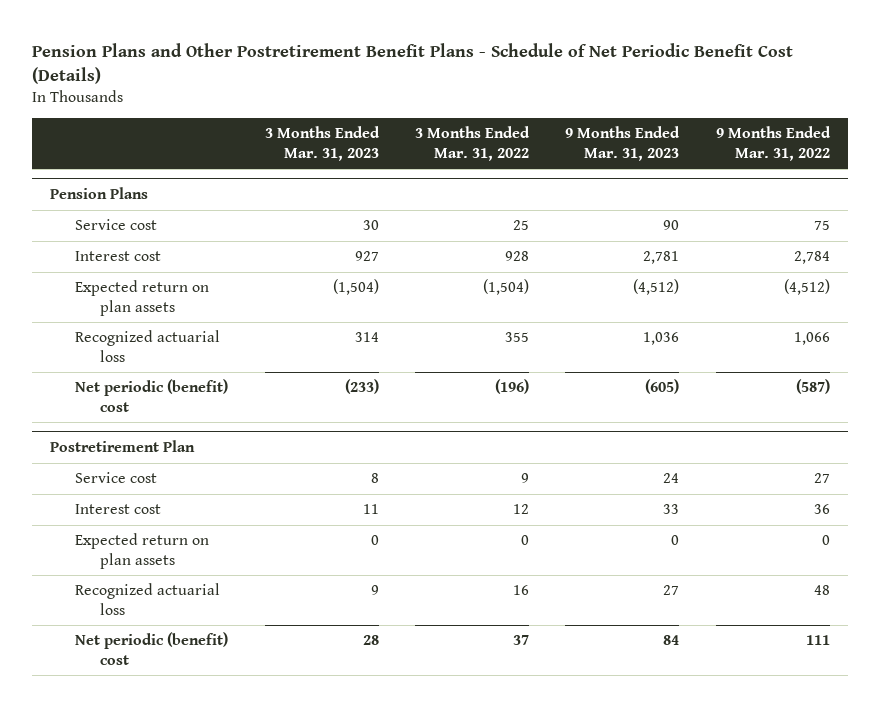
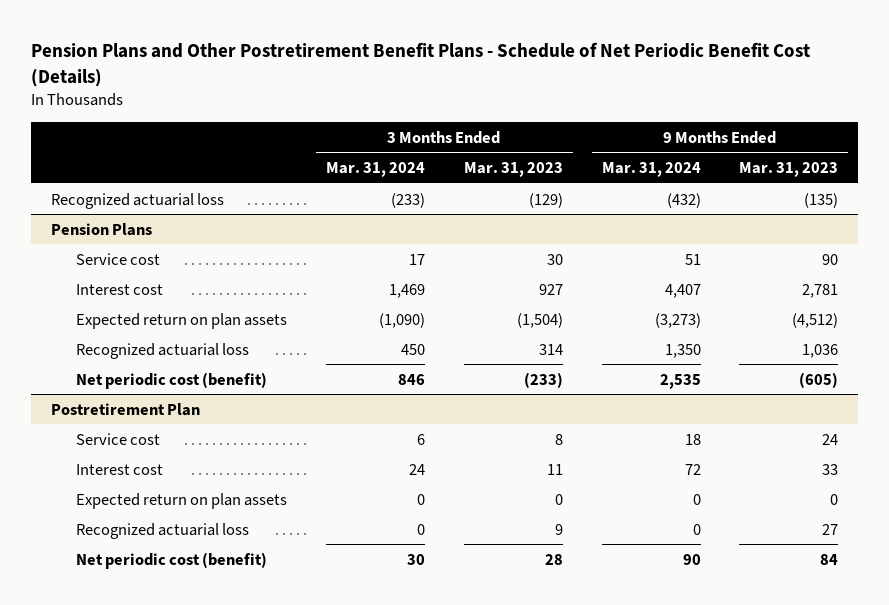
[415,126,531,161] 3 Months Ended Mar. 31, 2022 -> none
[715,126,831,161] 9 Months Ended Mar. 31, 2022 -> none
none -> [326,162,426,178] Mar. 31, 2024
none -> [601,162,701,178] Mar. 31, 2024
none -> [50,192,224,209] Recognized actuarial loss
[75,379,229,412] Net periodic (benefit) cost -> [76,371,268,389] Net periodic cost (benefit)
[75,632,229,665] Net periodic (benefit) cost -> [76,551,268,569] Net periodic cost (benefit)

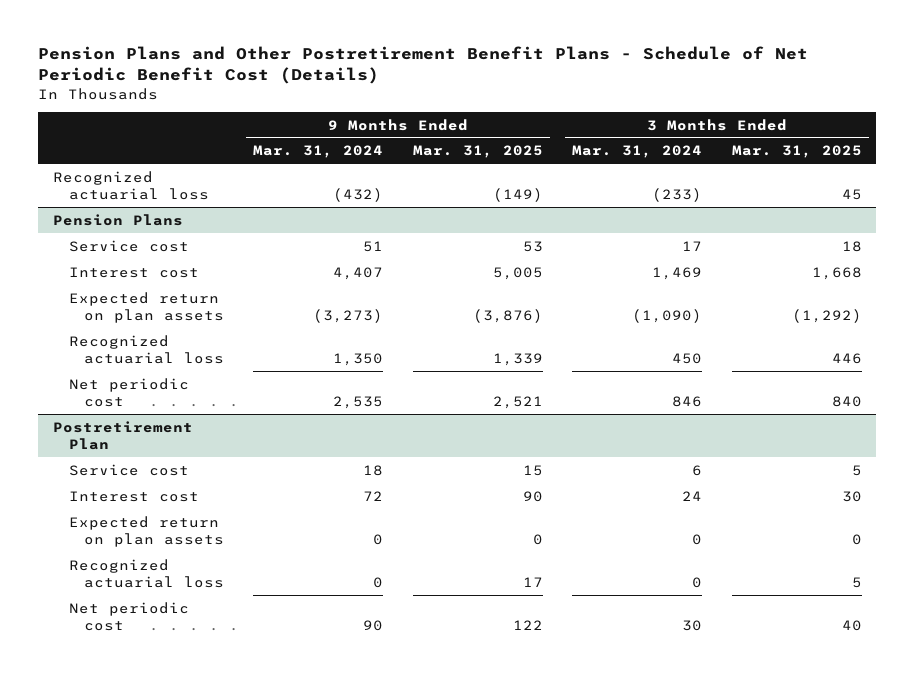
[463,162,563,178] Mar. 31, 2023 -> none
[739,162,839,178] Mar. 31, 2023 -> none
none -> [412,145,543,159] Mar. 31, 2025
none -> [731,145,862,159] Mar. 31, 2025
[76,371,268,389] Net periodic cost (benefit) -> [68,377,189,407] Net periodic cost
[76,551,268,569] Net periodic cost (benefit) -> [68,601,189,631] Net periodic cost

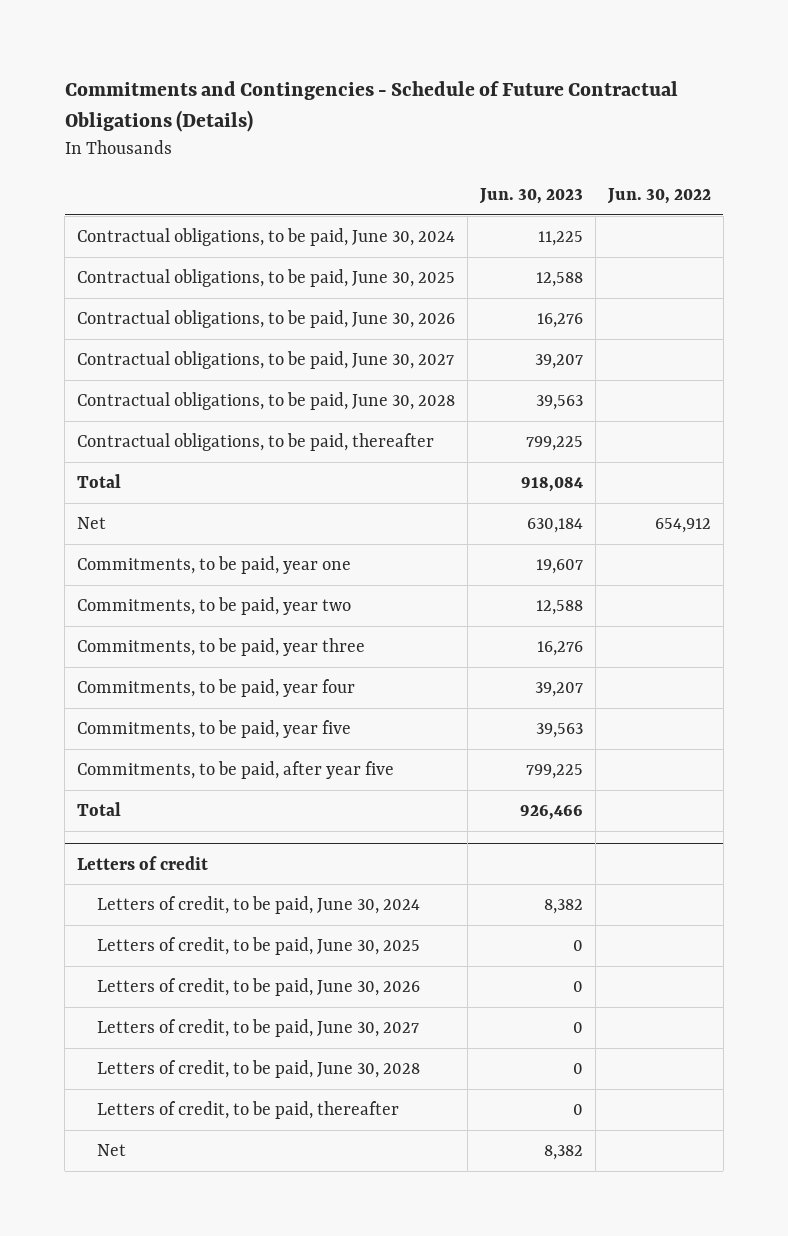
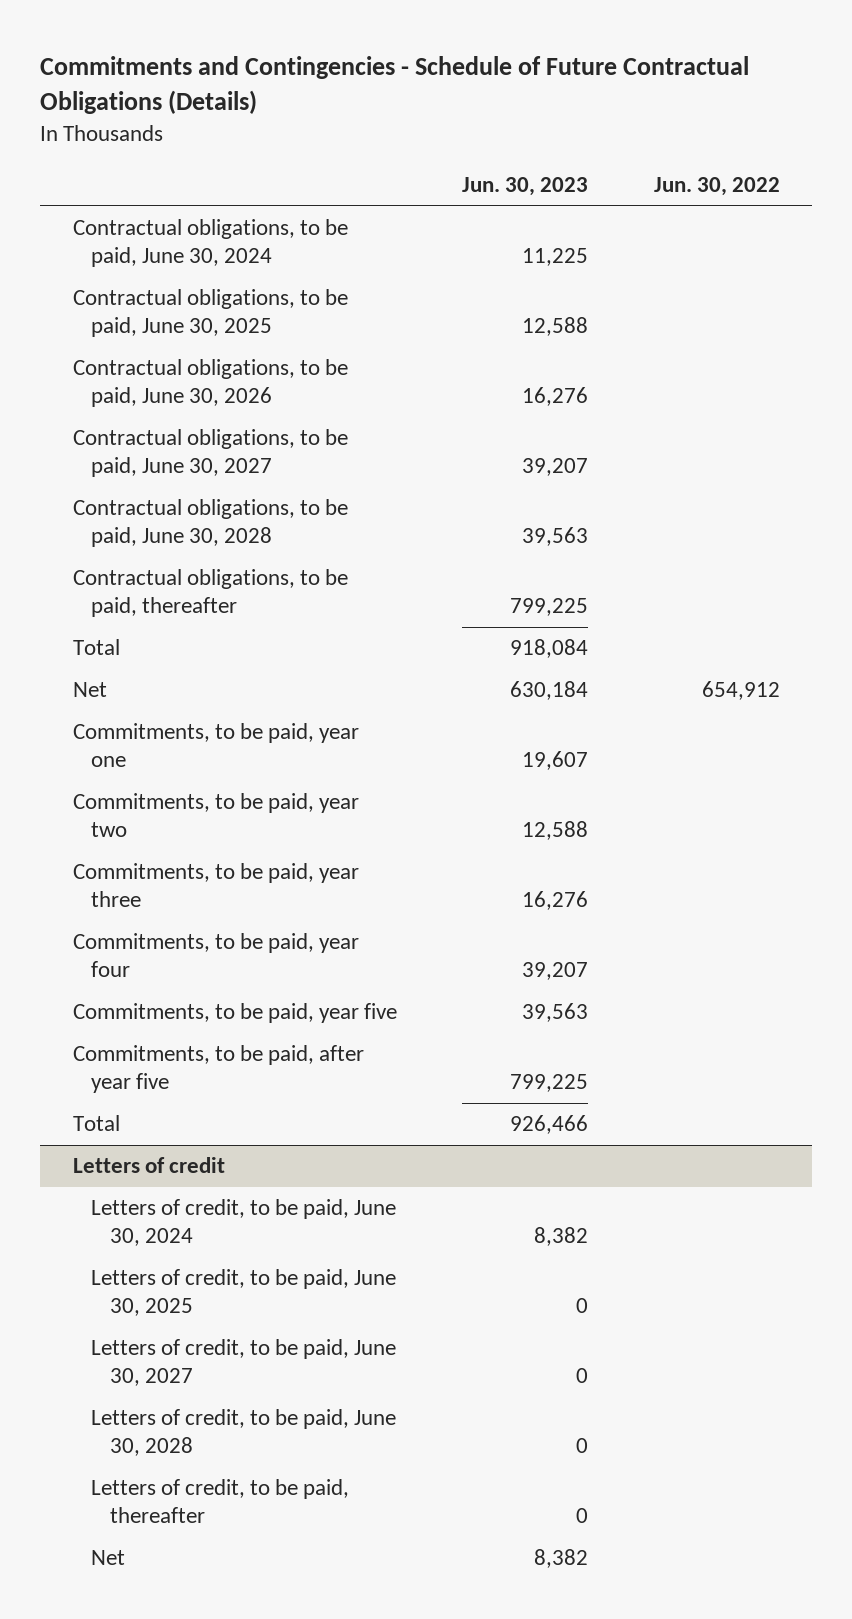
[97,978,421,997] Letters of credit, to be paid, June 30, 2026 -> none

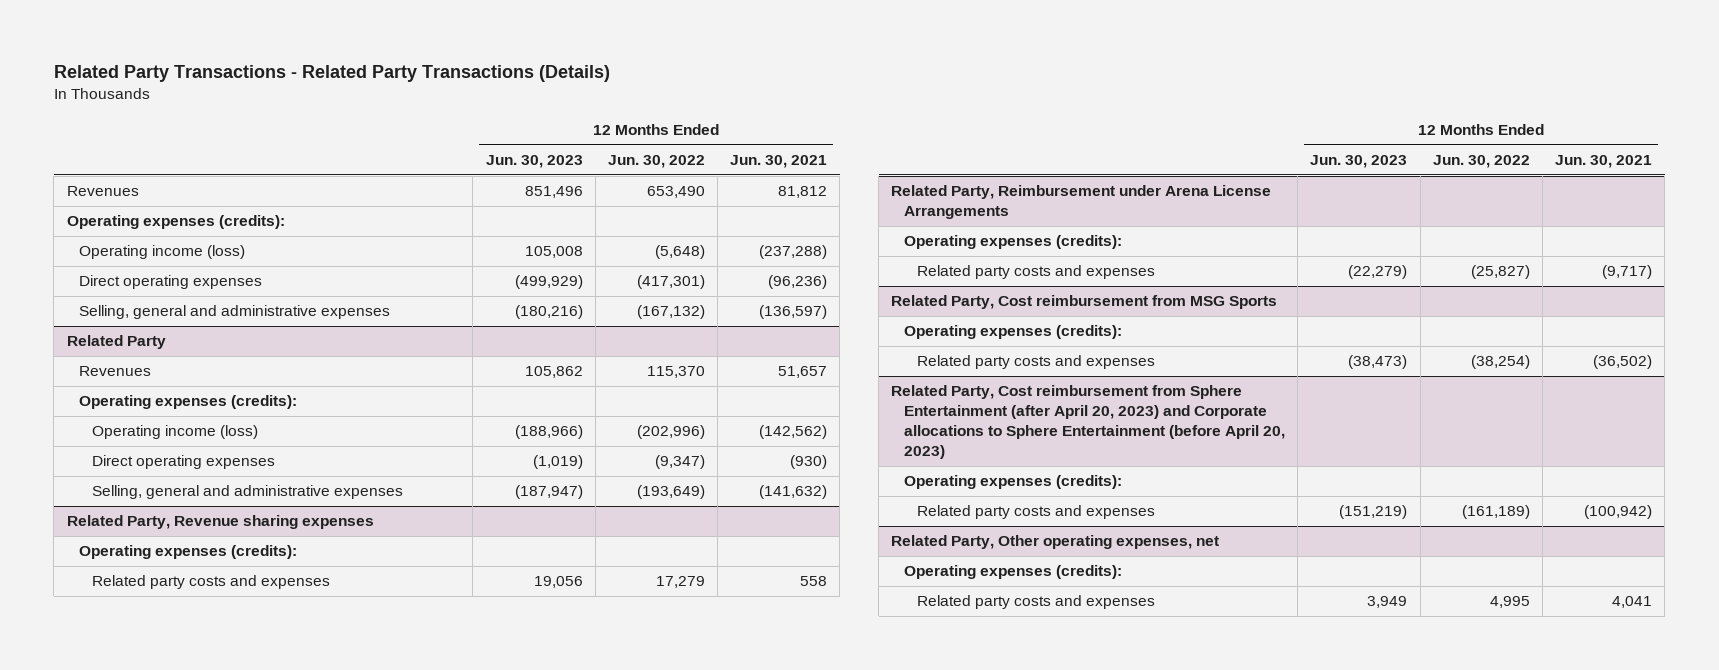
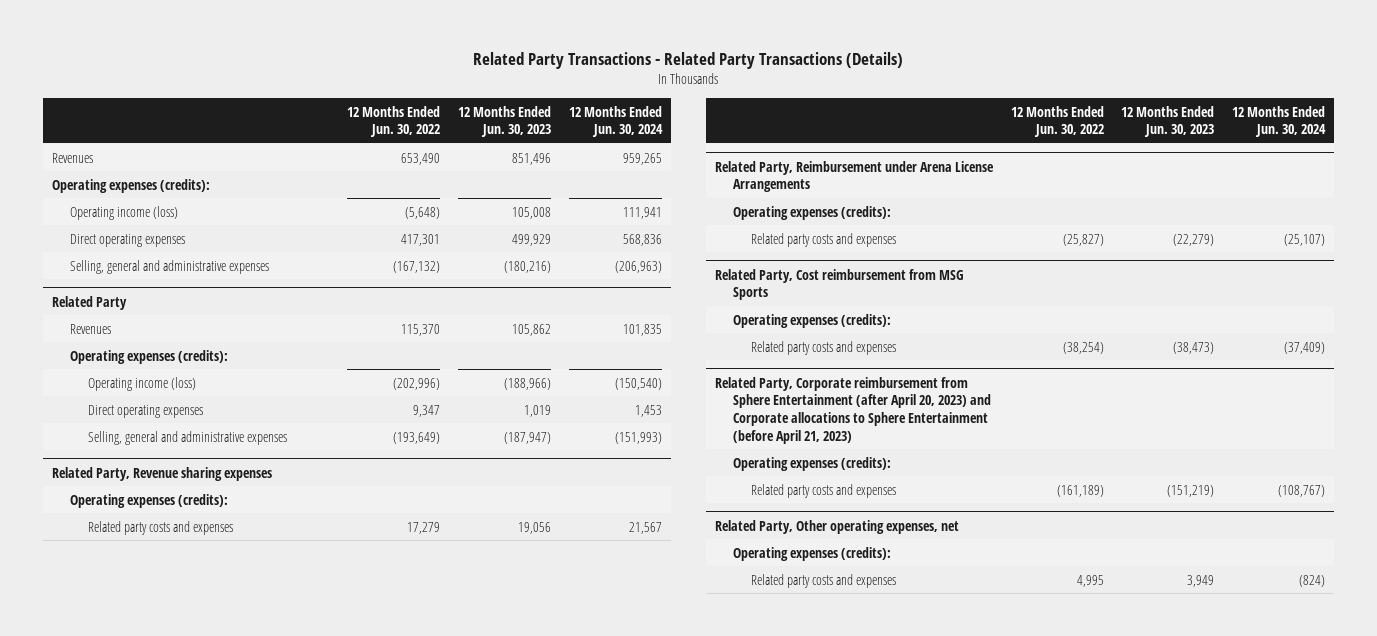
[730,155,828,169] Jun. 30, 2021 -> none
none -> [568,105,663,138] 12 Months Ended Jun. 30, 2024
[514,275,583,290] (499,929) -> [512,233,552,246] 499,929
[636,275,705,290] (417,301) -> [401,233,441,246] 417,301
[532,455,583,470] (1,019) -> [524,404,552,417] 1,019
[654,455,705,470] (9,347) -> [413,404,441,417] 9,347
[891,385,1286,459] Related Party, Cost reimbursement from Sphere Entertainment (after April 20, 2023) and Corporate allocations to Sphere Entertainment (before April 20, 2023) -> [714,376,991,444] Related Party, Corporate reimbursement from Sphere Entertainment (after April 20, 2023) and Corporate allocations to Sphere Entertainment (before April 21, 2023)

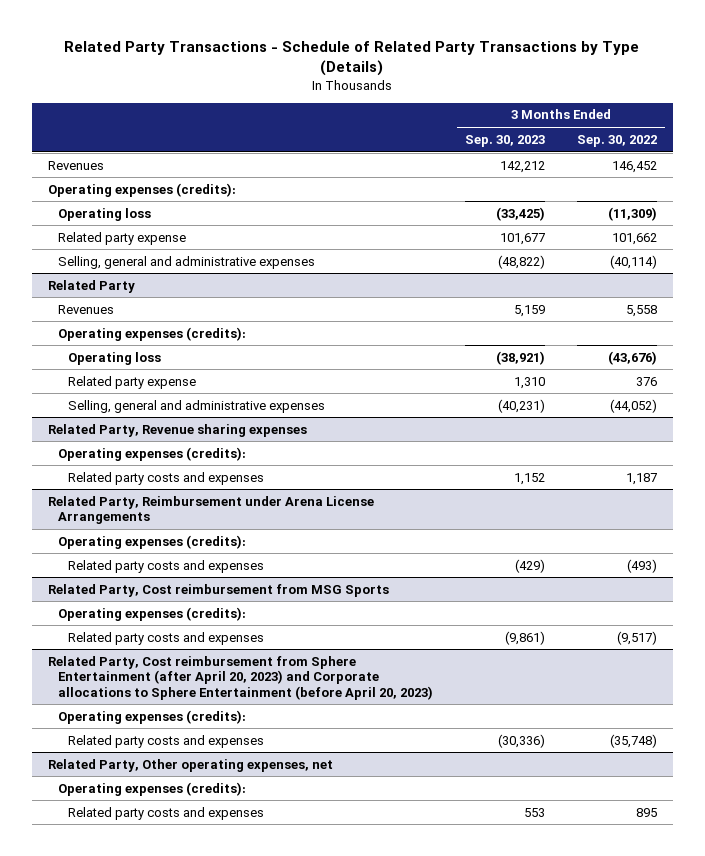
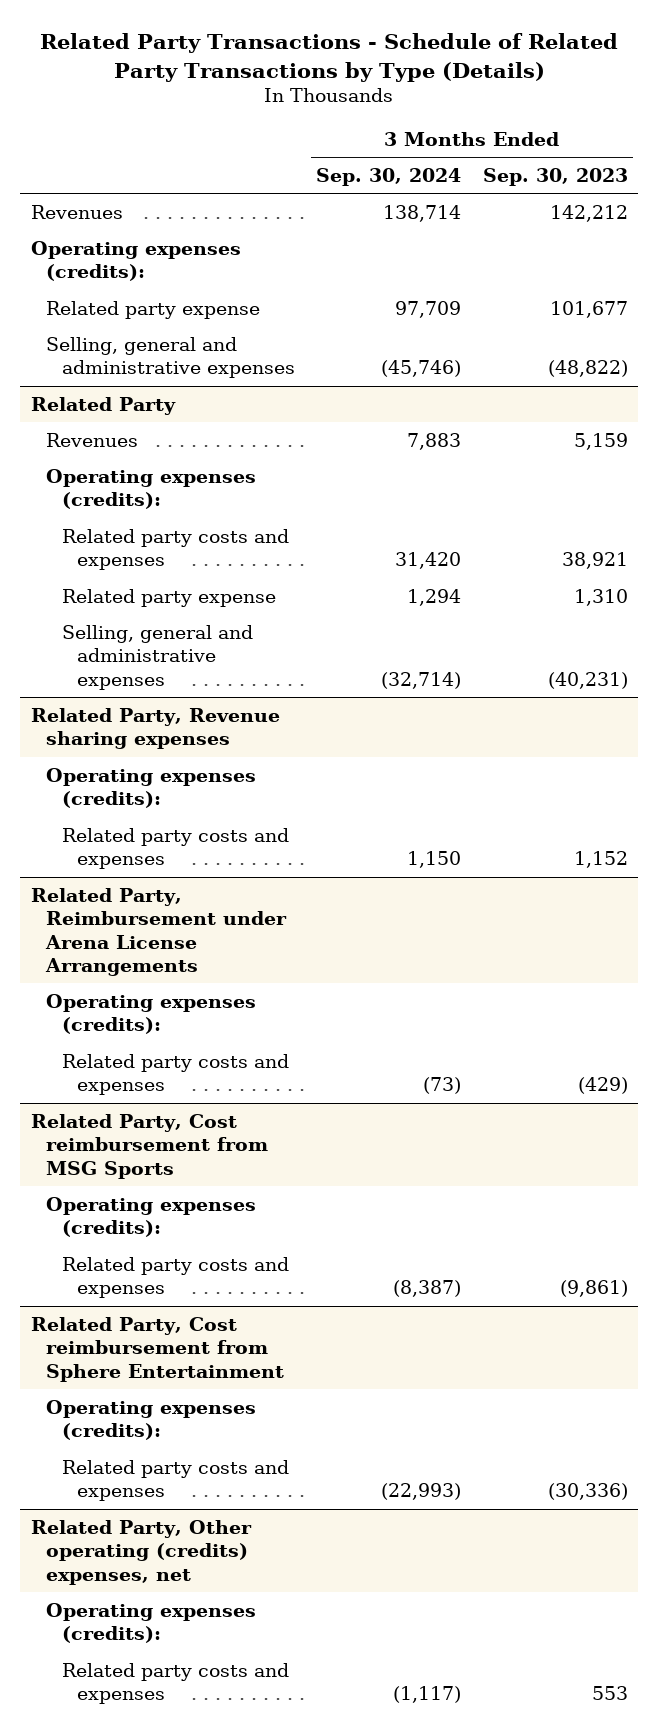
[576,134,657,147] Sep. 30, 2022 -> none
none -> [316,167,462,186] Sep. 30, 2024
[58,207,152,221] Operating loss -> none
[68,351,162,365] Operating loss -> none
none -> [61,528,289,571] Related party costs and expenses
[48,655,434,700] Related Party, Cost reimbursement from Sphere Entertainment (after April 20, 2023) and Corporate allocations to Sphere Entertainment (before April 20, 2023) -> none
none -> [30,1316,285,1382] Related Party, Cost reimbursement from Sphere Entertainment
[48,758,334,772] Related Party, Other operating expenses, net -> [30,1519,252,1585] Related Party, Other operating (credits) expenses, net

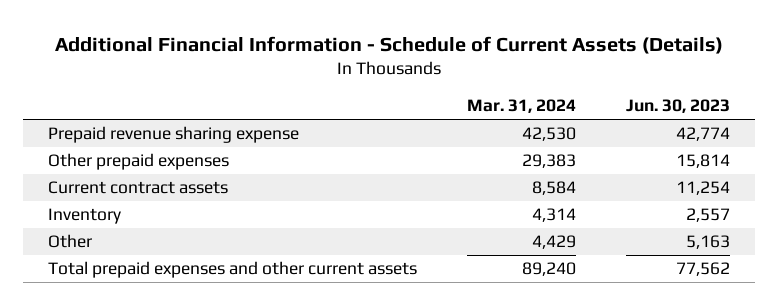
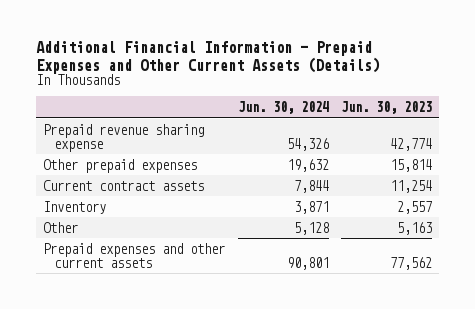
[55,35,724,54] Additional Financial Information - Schedule of Current Assets (Details) -> [36,41,381,74] Additional Financial Information - Prepaid Expenses and Other Current Assets (Details)
[467,99,577,114] Mar. 31, 2024 -> none
none -> [237,101,329,115] Jun. 30, 2024
[48,261,418,279] Total prepaid expenses and other current assets -> [42,242,225,268] Prepaid expenses and other current assets

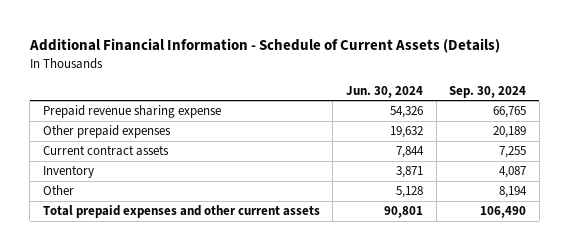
[36,41,381,74] Additional Financial Information - Prepaid Expenses and Other Current Assets (Details) -> [28,37,500,53] Additional Financial Information - Schedule of Current Assets (Details)
[341,101,433,115] Jun. 30, 2023 -> none
none -> [449,85,527,98] Sep. 30, 2024
[42,242,225,268] Prepaid expenses and other current assets -> [42,205,320,219] Total prepaid expenses and other current assets

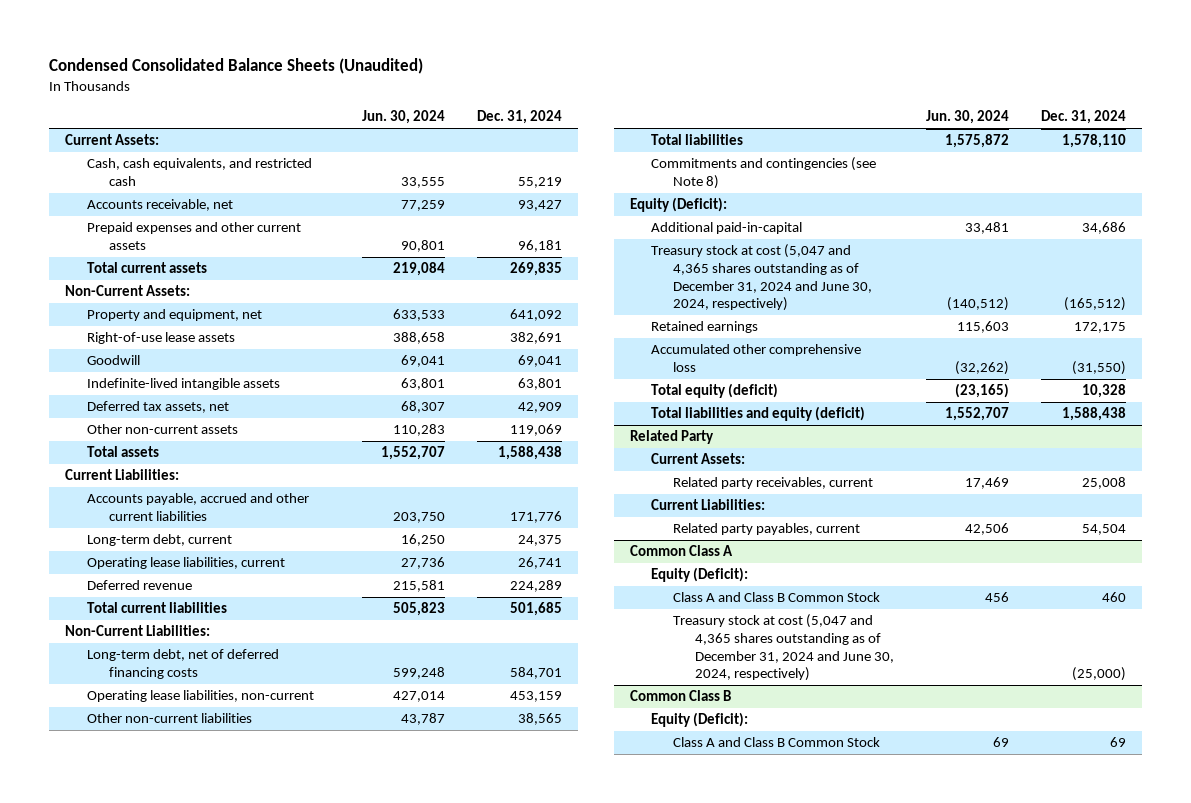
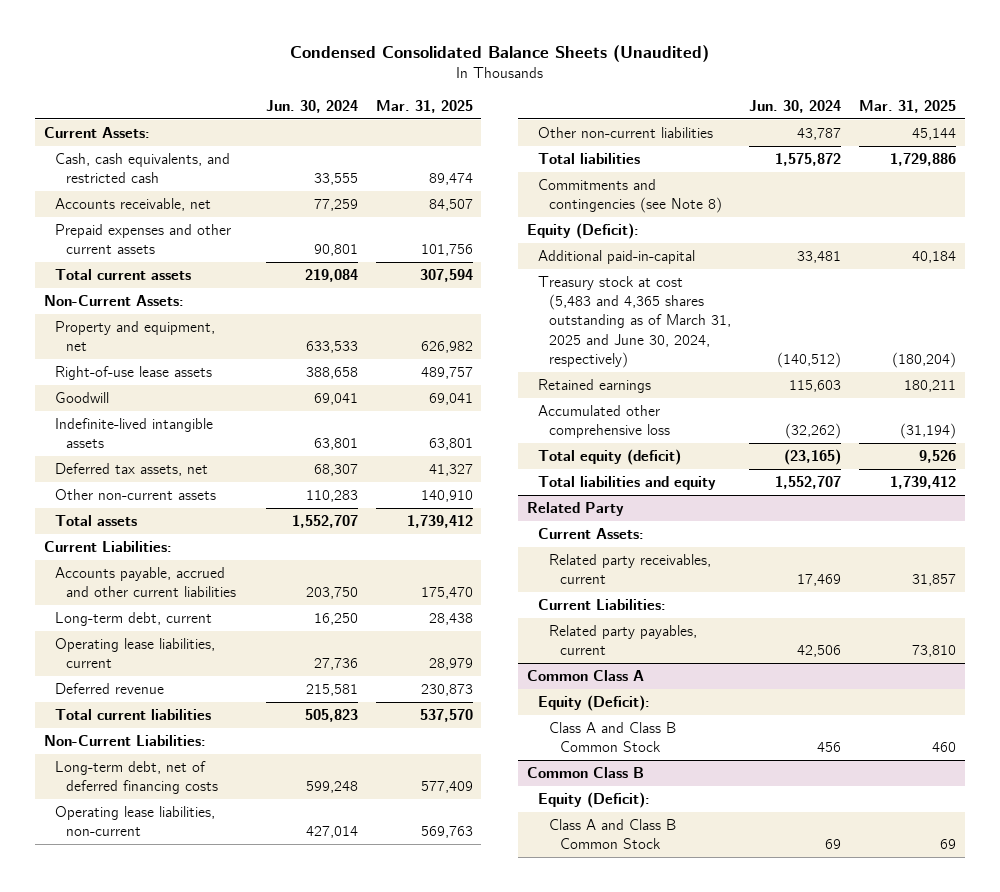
[476,110,562,125] Dec. 31, 2024 -> none
none -> [375,99,473,113] Mar. 31, 2025
[651,244,873,312] Treasury stock at cost (5,047 and 4,365 shares outstanding as of December 31, 2024 and June 30, 2024, respectively) -> [538,276,732,368] Treasury stock at cost (5,483 and 4,365 shares outstanding as of March 31, 2025 and June 30, 2024, respectively)
[651,406,866,422] Total liabilities and equity (deficit) -> [538,476,717,491] Total liabilities and equity
[673,614,894,682] Treasury stock at cost (5,047 and 4,365 shares outstanding as of December 31, 2024 and June 30, 2024, respectively) -> none

